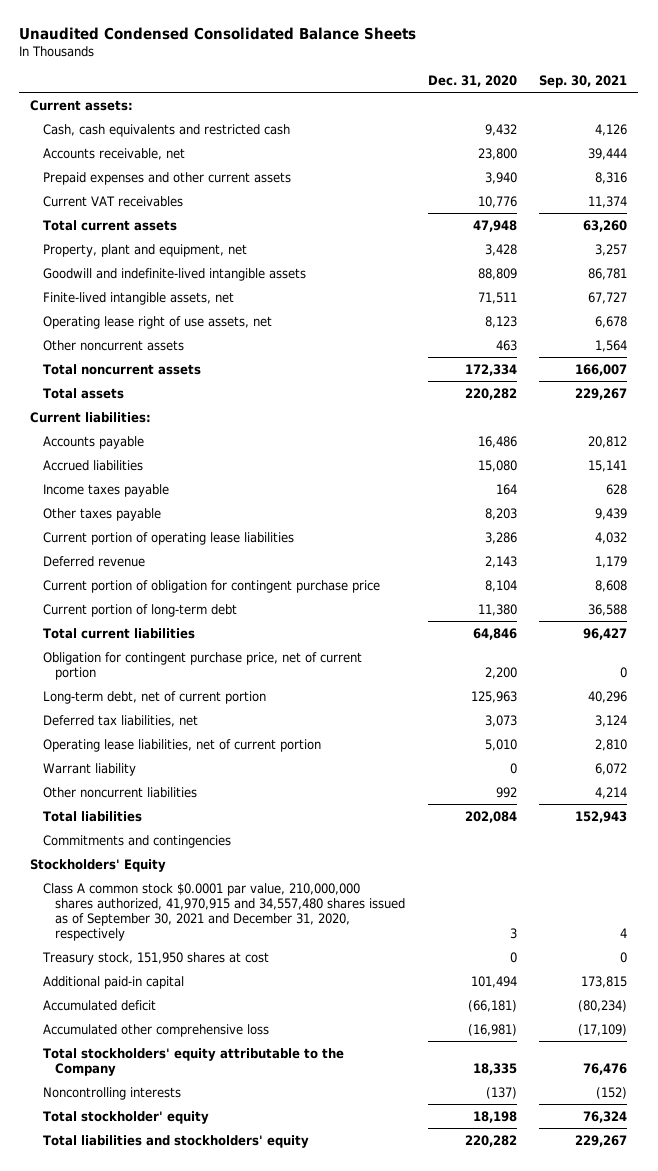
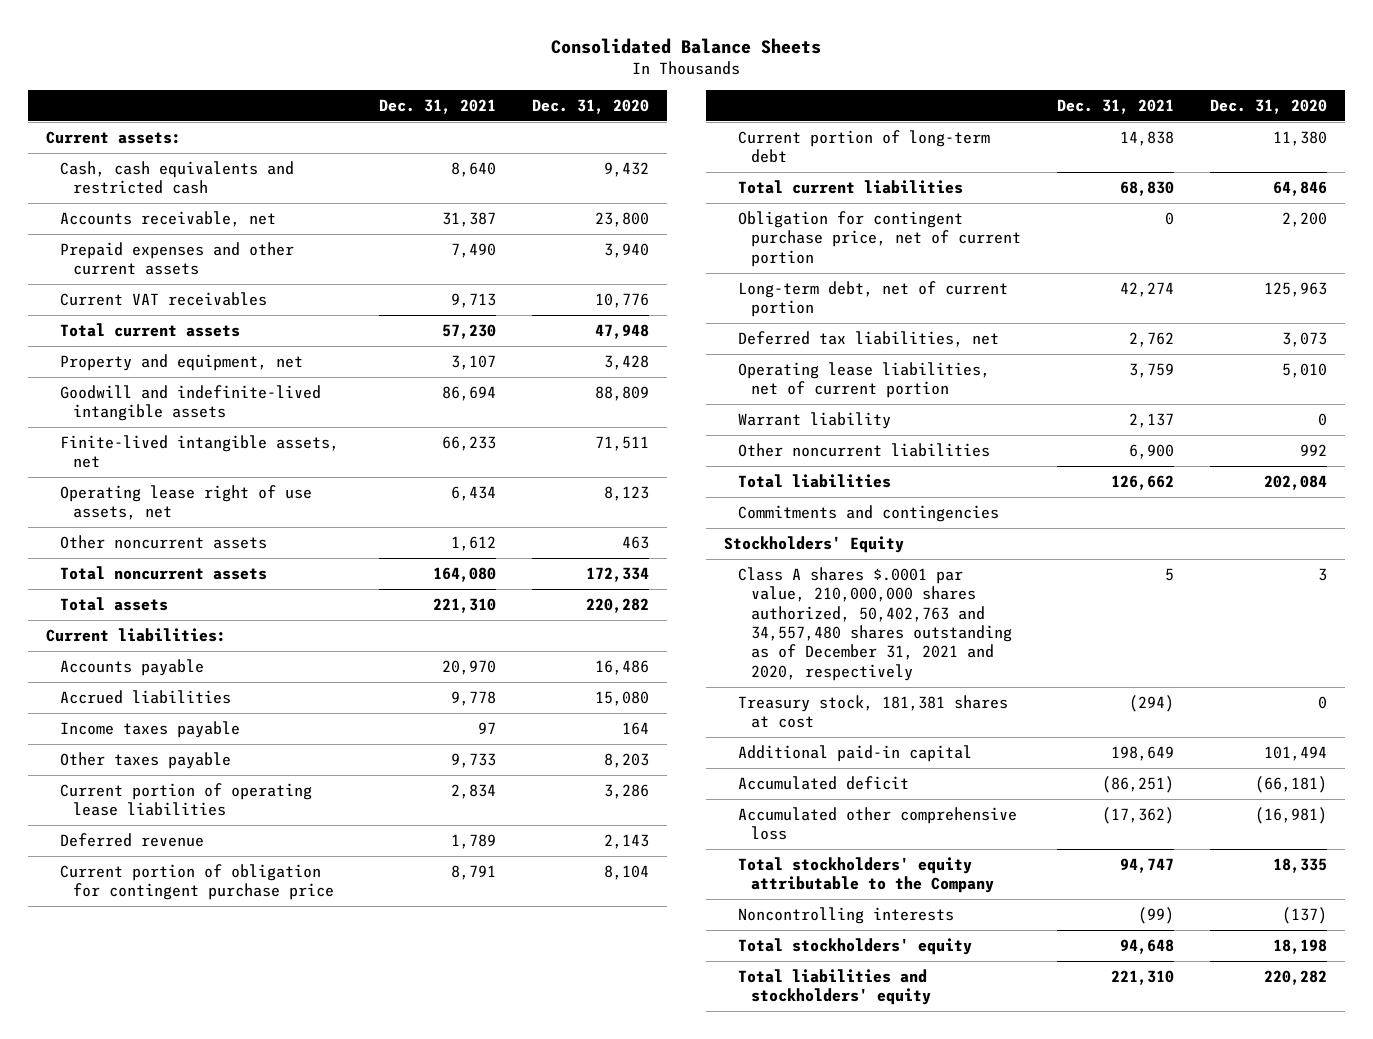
[19,26,417,40] Unaudited Condensed Consolidated Balance Sheets -> [551,37,822,54] Consolidated Balance Sheets
[539,74,628,88] Sep. 30, 2021 -> none
none -> [379,98,497,114] Dec. 31, 2021
[42,243,247,257] Property, plant and equipment, net -> [59,354,303,372] Property and equipment, net
[42,882,406,941] Class A common stock $0.0001 par value, 210,000,000 shares authorized, 41,970,915 and 34,557,480 shares issued as of September 30, 2021 and December 31, 2020, respectively -> [737,567,1013,681] Class A shares $.0001 par value, 210,000,000 shares authorized, 50,402,763 and 34,557,480 shares outstanding as of December 31, 2021 and 2020, respectively
[41,951,269,965] Treasury stock, 151,950 shares at cost -> [737,695,1008,729] Treasury stock, 181,381 shares at cost
[42,1110,209,1124] Total stockholder' equity -> [737,938,972,956] Total stockholders' equity

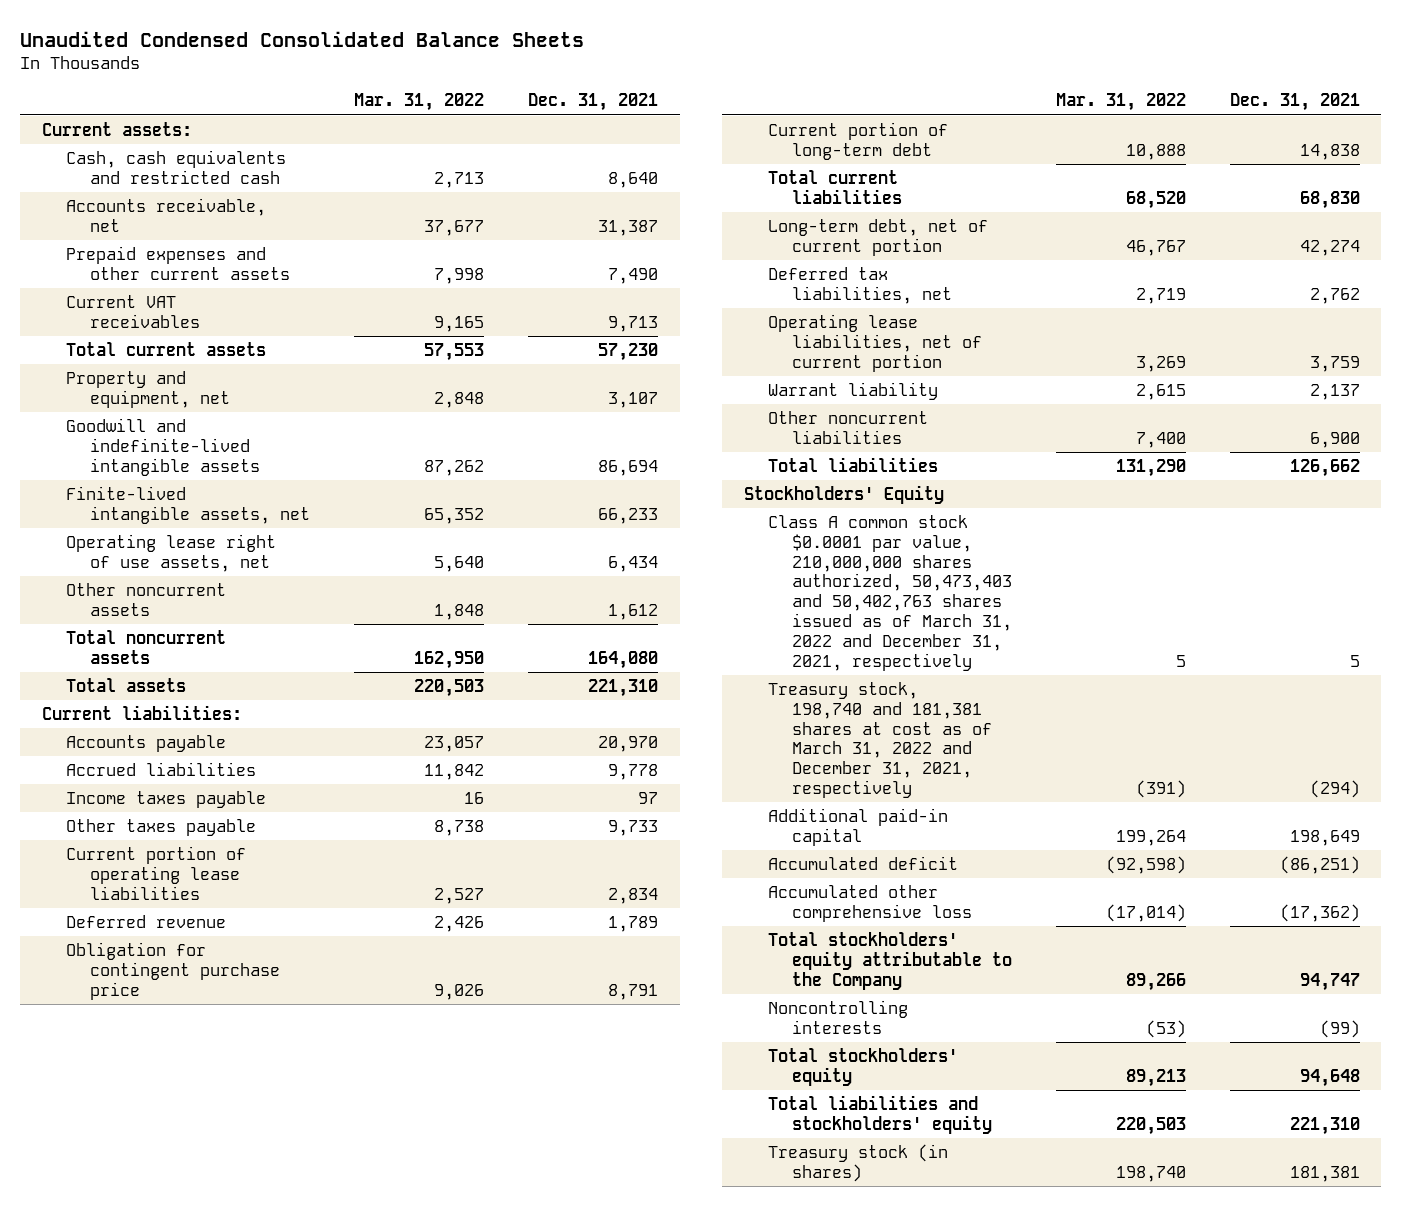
[551,37,822,54] Consolidated Balance Sheets -> [20,30,585,47] Unaudited Condensed Consolidated Balance Sheets
[531,98,649,114] Dec. 31, 2020 -> none
none -> [354,93,485,112] Mar. 31, 2022
[59,864,335,901] Current portion of obligation for contingent purchase price -> [66,942,281,1000] Obligation for contingent purchase price
[737,211,1022,267] Obligation for contingent purchase price, net of current portion -> none
[737,505,999,523] Commitments and contingencies -> none
[737,567,1013,681] Class A shares $.0001 par value, 210,000,000 shares authorized, 50,402,763 and 34,557,480 shares outstanding as of December 31, 2021 and 2020, respectively -> [767,515,1013,671] Class A common stock $0.0001 par value, 210,000,000 shares authorized, 50,473,403 and 50,402,763 shares issued as of March 31, 2022 and December 31, 2021, respectively
[737,695,1008,729] Treasury stock, 181,381 shares at cost -> [767,682,993,799] Treasury stock, 198,740 and 181,381 shares at cost as of March 31, 2022 and December 31, 2021, respectively
none -> [767,1144,948,1182] Treasury stock (in shares)

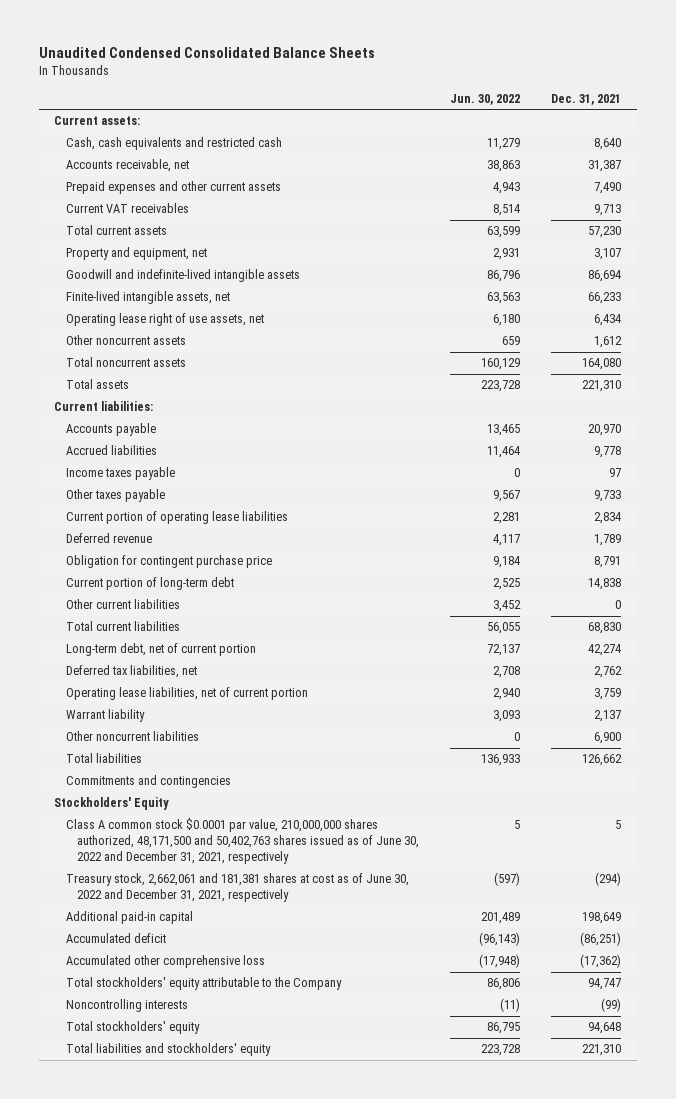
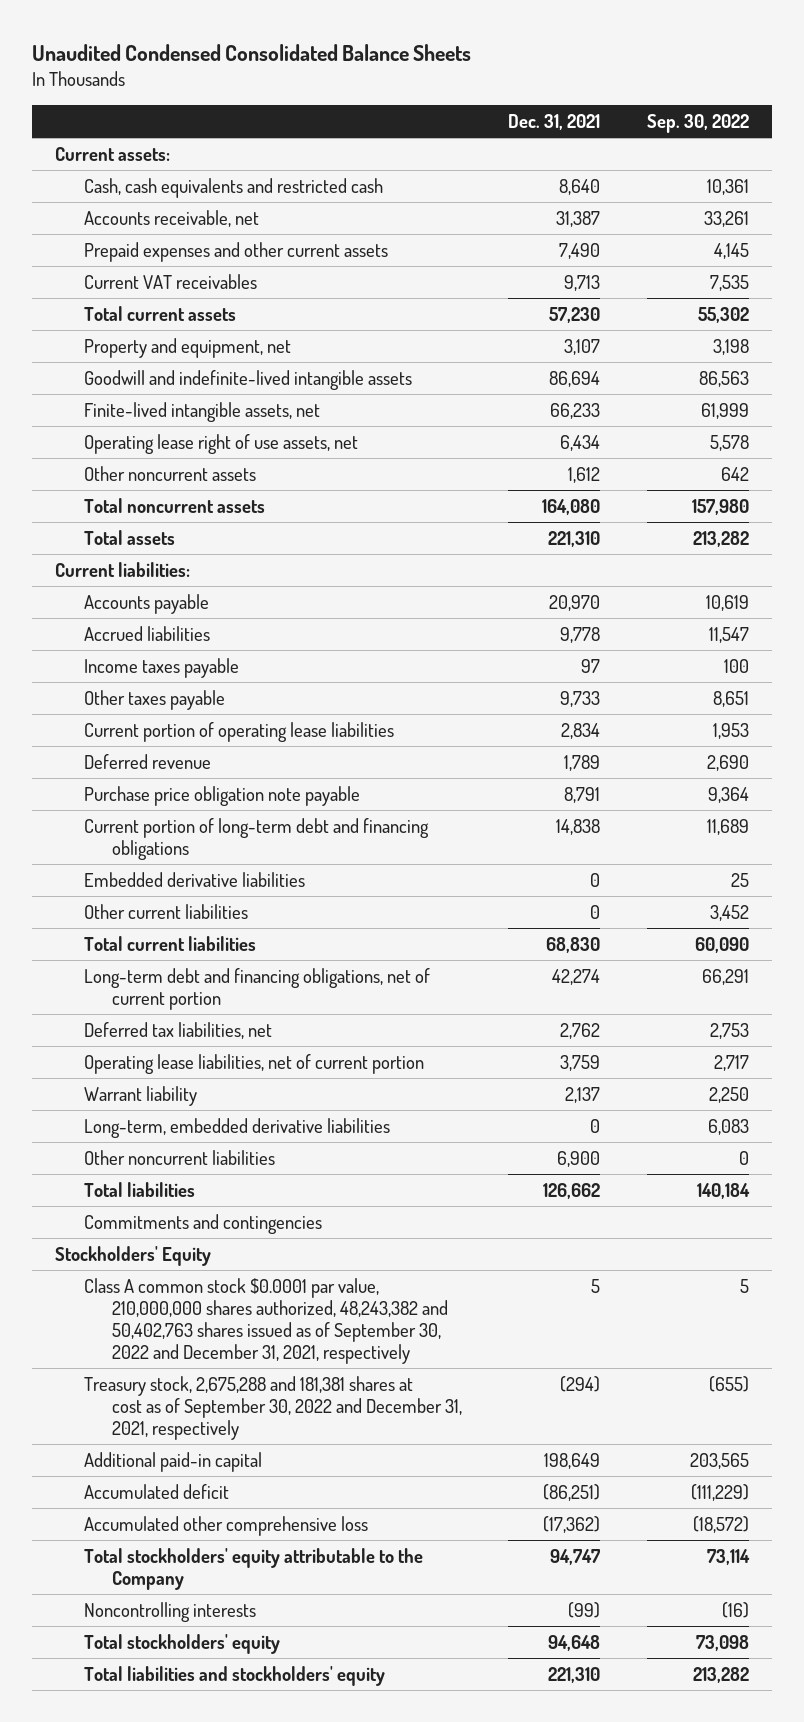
[450,93,521,105] Jun. 30, 2022 -> none
none -> [647,113,750,133] Sep. 30, 2022
[65,555,272,569] Obligation for contingent purchase price -> [83,785,360,806] Purchase price obligation note payable
[65,577,234,591] Current portion of long-term debt -> [83,817,429,860] Current portion of long-term debt and financing obligations
none -> [83,871,305,887] Embedded derivative liabilities
[65,643,256,657] Long-term debt, net of current portion -> [83,967,430,1010] Long-term debt and financing obligations, net of current portion
none -> [83,1117,390,1138] Long-term, embedded derivative liabilities
[65,818,420,865] Class A common stock $0.0001 par value, 210,000,000 shares authorized, 48,171,500 and 50,402,763 shares issued as of June 30, 2022 and December 31, 2021, respectively -> [83,1277,448,1365] Class A common stock $0.0001 par value, 210,000,000 shares authorized, 48,243,382 and 50,402,763 shares issued as of September 30, 2022 and December 31, 2021, respectively
[65,873,409,903] Treasury stock, 2,662,061 and 181,381 shares at cost as of June 30, 2022 and December 31, 2021, respectively -> [83,1375,462,1440] Treasury stock, 2,675,288 and 181,381 shares at cost as of September 30, 2022 and December 31, 2021, respectively

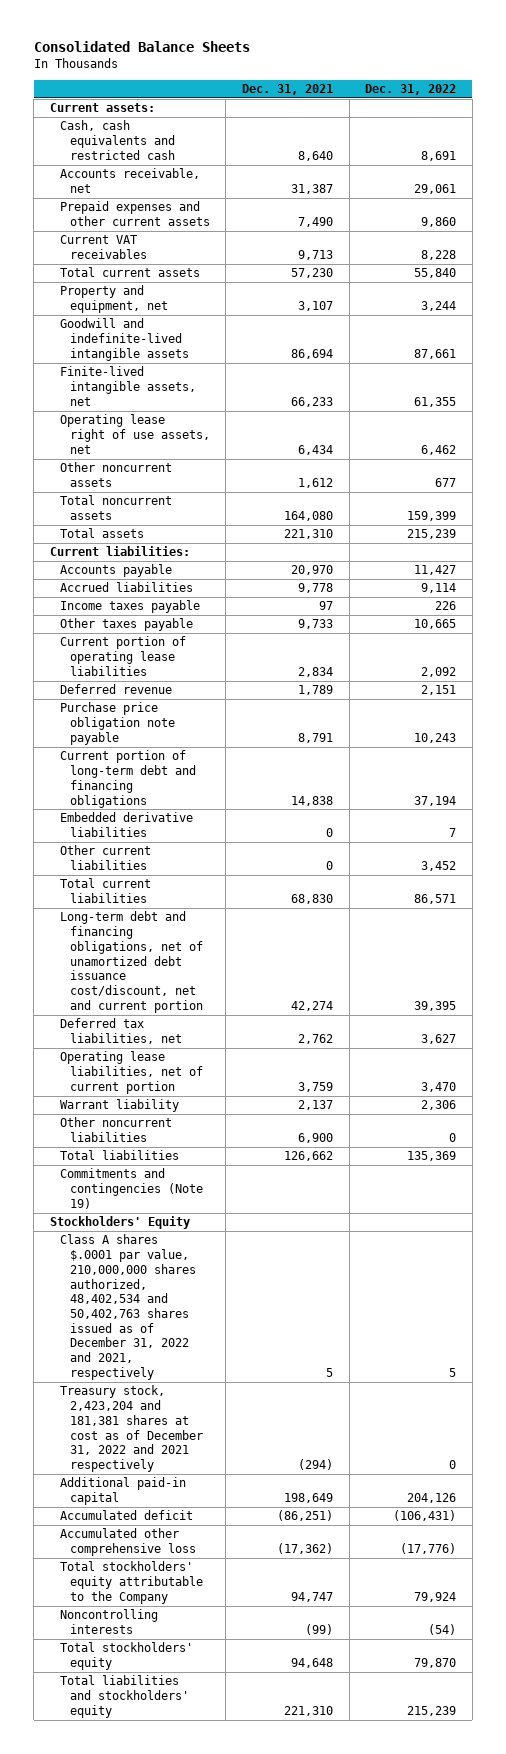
[32,44,472,62] Unaudited Condensed Consolidated Balance Sheets -> [33,40,250,52] Consolidated Balance Sheets
[647,113,750,133] Sep. 30, 2022 -> none
none -> [365,84,457,96] Dec. 31, 2022
[83,967,430,1010] Long-term debt and financing obligations, net of current portion -> [59,911,203,1013] Long-term debt and financing obligations, net of unamortized debt issuance cost/discount, net and current portion
[83,1117,390,1138] Long-term, embedded derivative liabilities -> none
[83,1213,322,1234] Commitments and contingencies -> [59,1168,203,1209] Commitments and contingencies (Note 19)
[83,1277,448,1365] Class A common stock $0.0001 par value, 210,000,000 shares authorized, 48,243,382 and 50,402,763 shares issued as of September 30, 2022 and December 31, 2021, respectively -> [59,1234,196,1380] Class A shares $.0001 par value, 210,000,000 shares authorized, 48,402,534 and 50,402,763 shares issued as of December 31, 2022 and 2021, respectively
[83,1375,462,1440] Treasury stock, 2,675,288 and 181,381 shares at cost as of September 30, 2022 and December 31, 2021, respectively -> [59,1385,203,1472] Treasury stock, 2,423,204 and 181,381 shares at cost as of December 31, 2022 and 2021 respectively

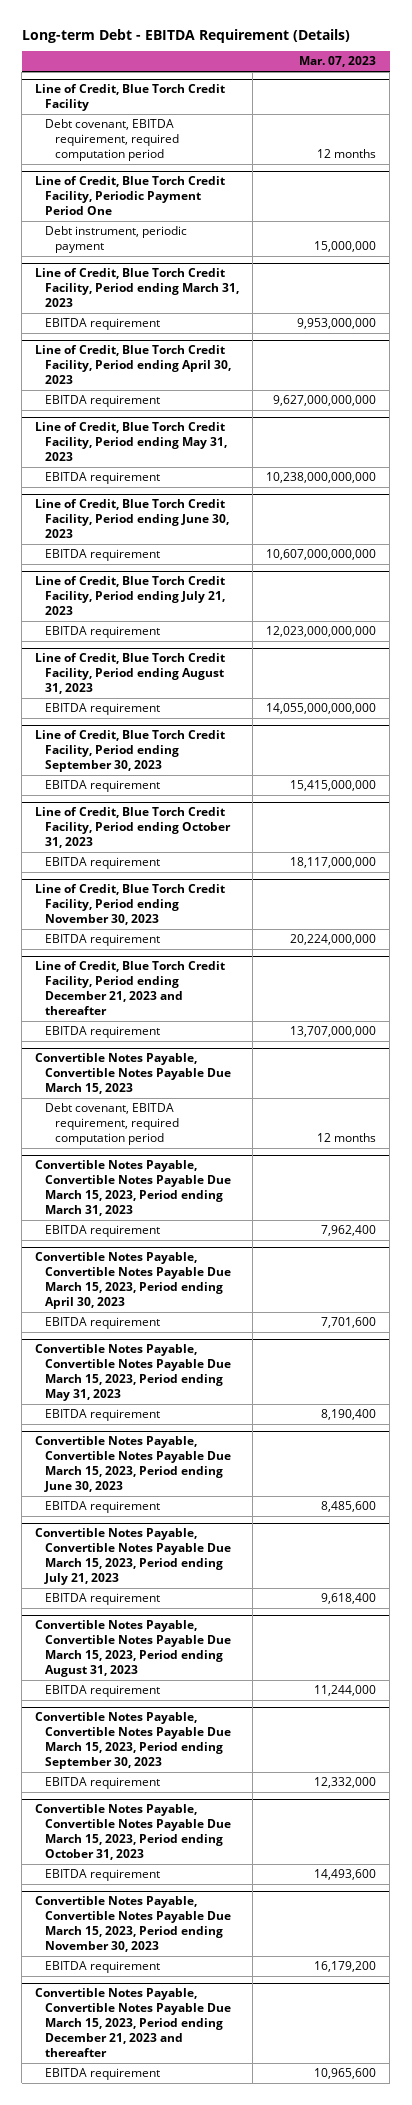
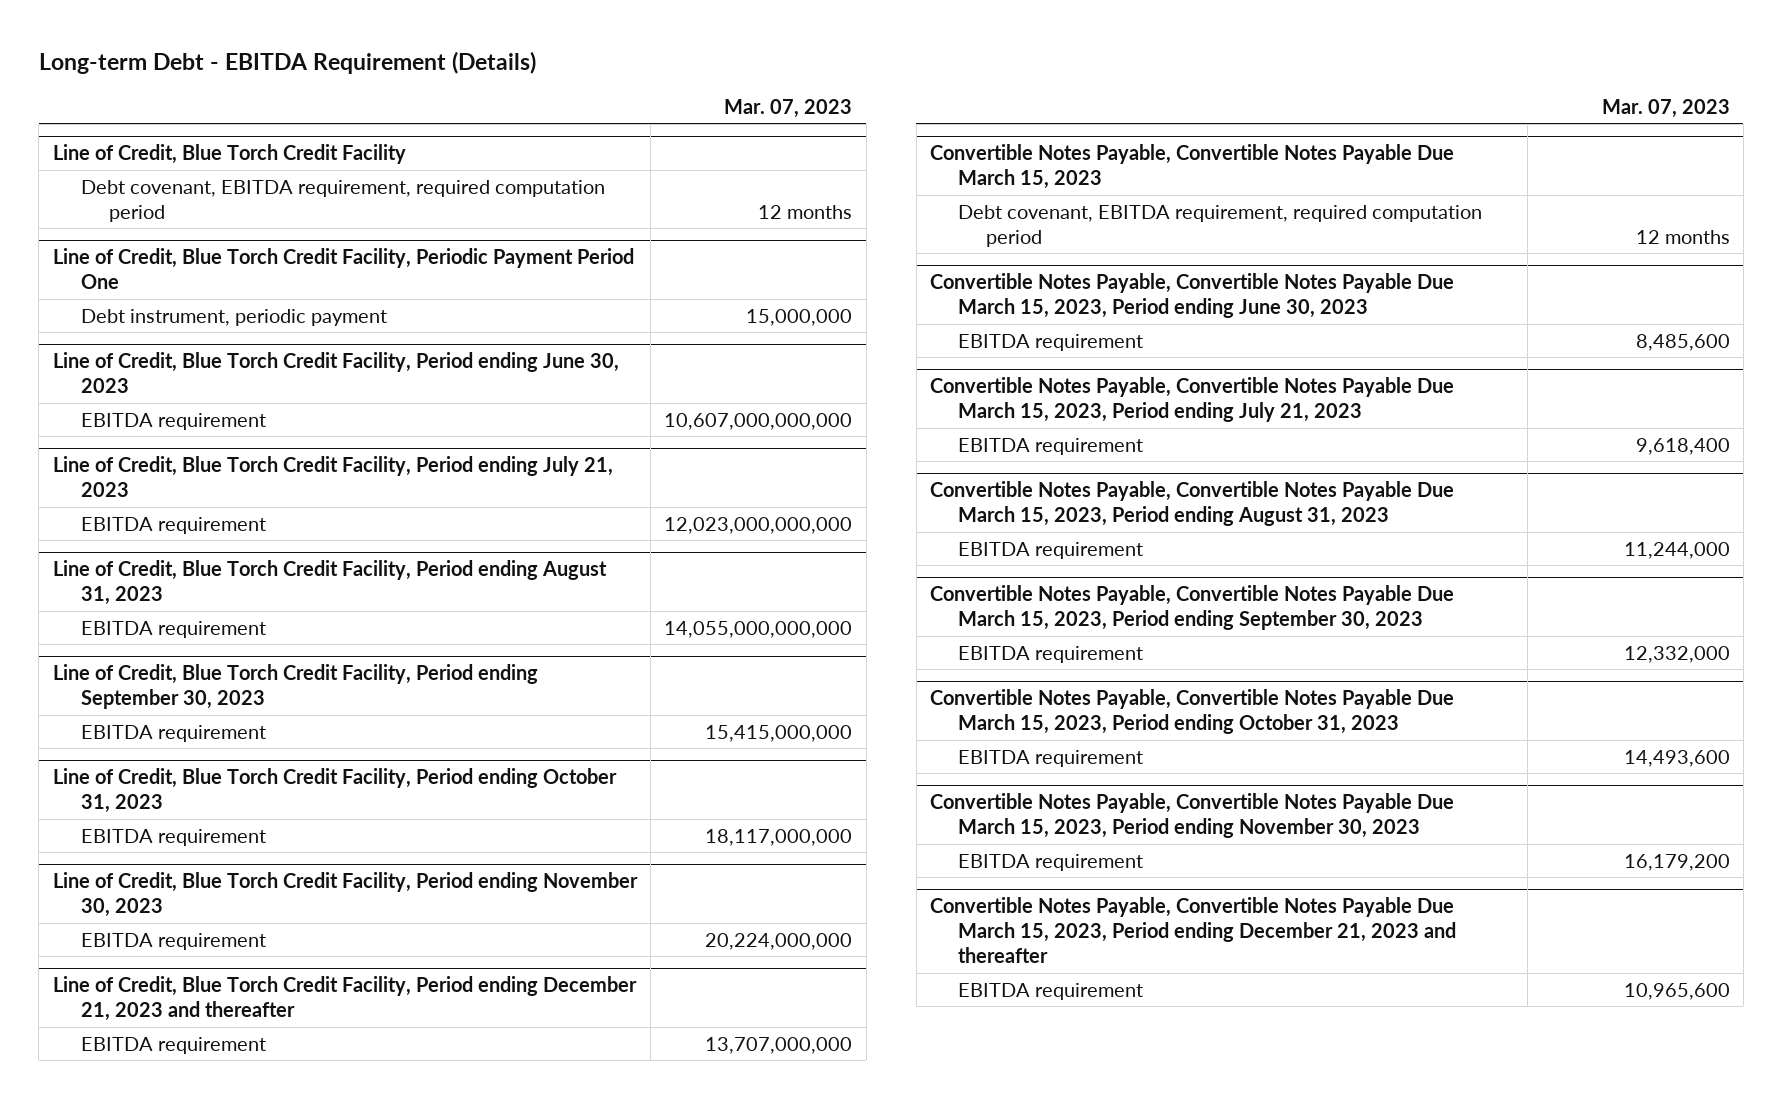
[35,268,240,308] Line of Credit, Blue Torch Credit Facility, Period ending March 31, 2023 -> none
[45,318,161,331] EBITDA requirement -> none
[35,345,232,385] Line of Credit, Blue Torch Credit Facility, Period ending April 30, 2023 -> none
[45,395,161,408] EBITDA requirement -> none
[35,422,228,462] Line of Credit, Blue Torch Credit Facility, Period ending May 31, 2023 -> none
[45,472,161,485] EBITDA requirement -> none
[35,1160,232,1217] Convertible Notes Payable, Convertible Notes Payable Due March 15, 2023, Period ending March 31, 2023 -> none
[45,1225,161,1238] EBITDA requirement -> none
[35,1252,232,1310] Convertible Notes Payable, Convertible Notes Payable Due March 15, 2023, Period ending April 30, 2023 -> none
[45,1317,161,1330] EBITDA requirement -> none
[35,1344,232,1402] Convertible Notes Payable, Convertible Notes Payable Due March 15, 2023, Period ending May 31, 2023 -> none
[45,1409,161,1422] EBITDA requirement -> none

